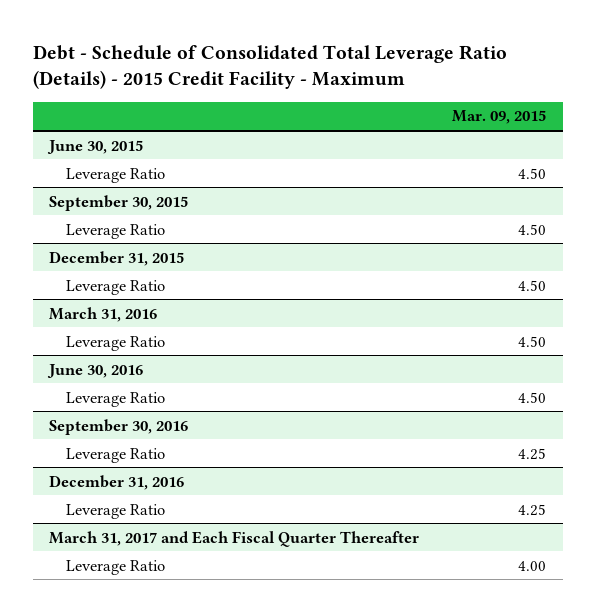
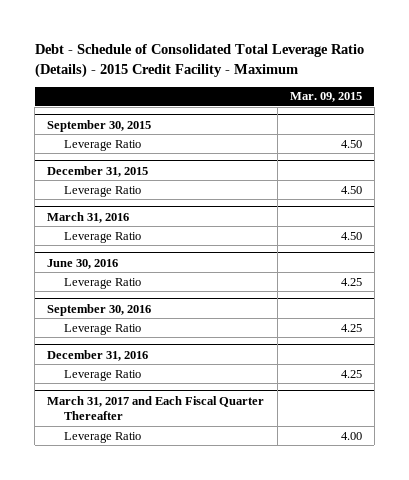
[47,139,144,154] June 30, 2015 -> none
[65,167,165,183] Leverage Ratio -> none
[518,391,547,403] 4.50 -> [340,277,362,286] 4.25

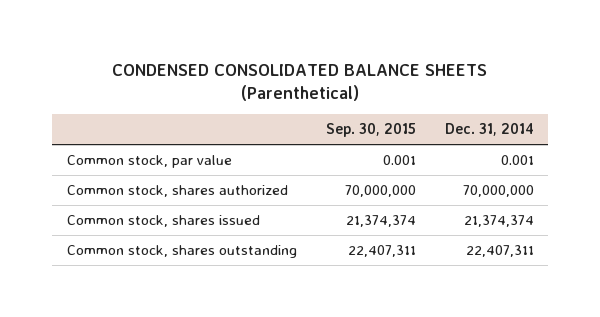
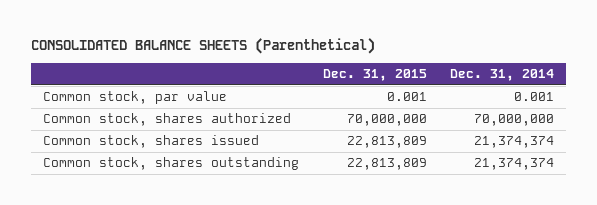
[112,63,488,102] CONDENSED CONSOLIDATED BALANCE SHEETS (Parenthetical) -> [31,38,376,55] CONSOLIDATED BALANCE SHEETS (Parenthetical)
[325,123,416,138] Sep. 30, 2015 -> none
none -> [322,68,427,81] Dec. 31, 2015
[465,245,534,258] 22,407,311 -> [474,158,555,171] 21,374,374

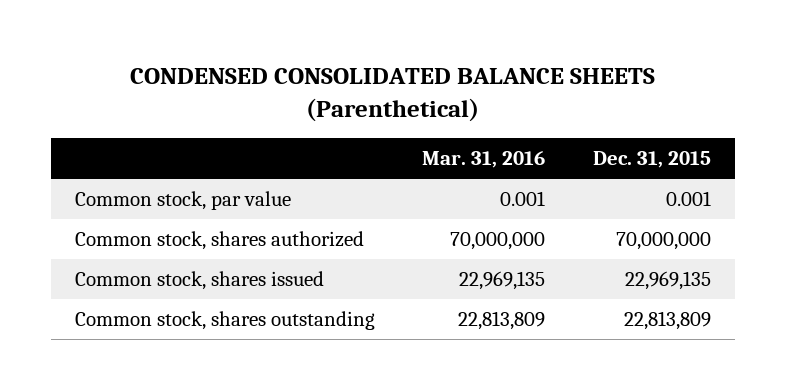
[31,38,376,55] CONSOLIDATED BALANCE SHEETS (Parenthetical) -> [129,67,655,122] CONDENSED CONSOLIDATED BALANCE SHEETS (Parenthetical)
[450,68,555,81] Dec. 31, 2014 -> none
none -> [422,151,546,169] Mar. 31, 2016
[346,136,427,149] 22,813,809 -> [625,271,712,291] 22,969,135

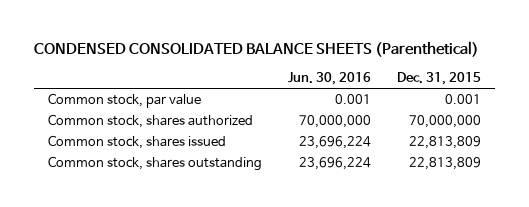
[422,151,546,169] Mar. 31, 2016 -> none
none -> [288,71,372,85] Jun. 30, 2016
[625,271,712,291] 22,969,135 -> [409,136,482,150] 22,813,809

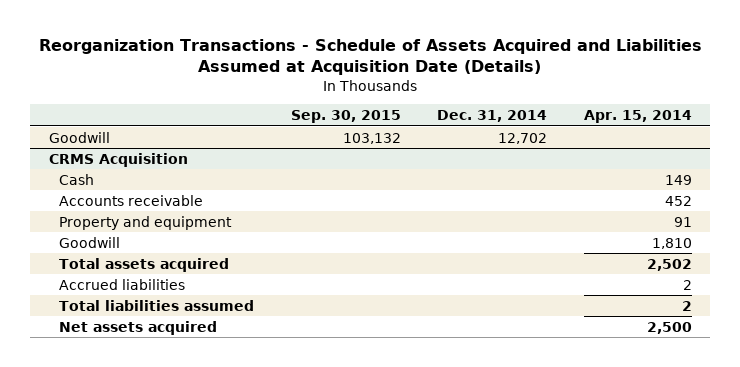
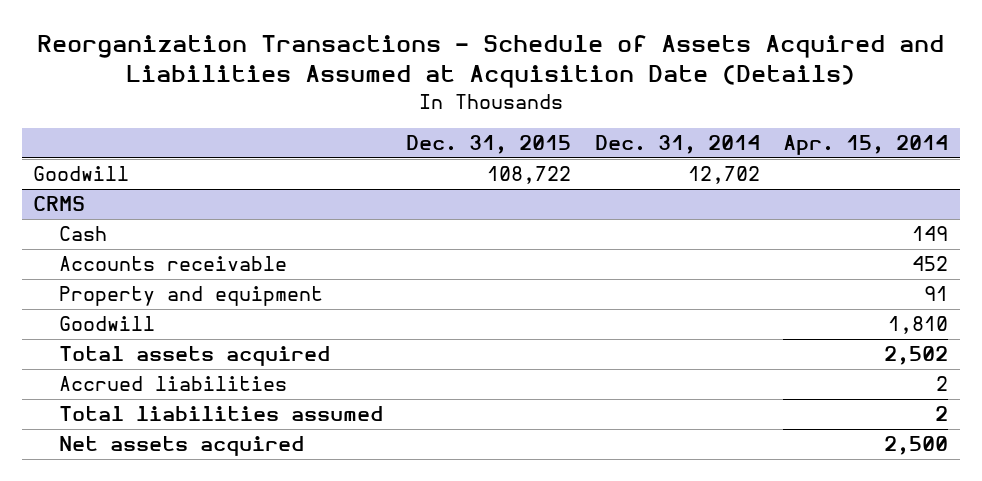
[290,109,401,123] Sep. 30, 2015 -> none
none -> [406,135,572,155] Dec. 31, 2015
[48,152,188,167] CRMS Acquisition -> [33,196,86,212] CRMS

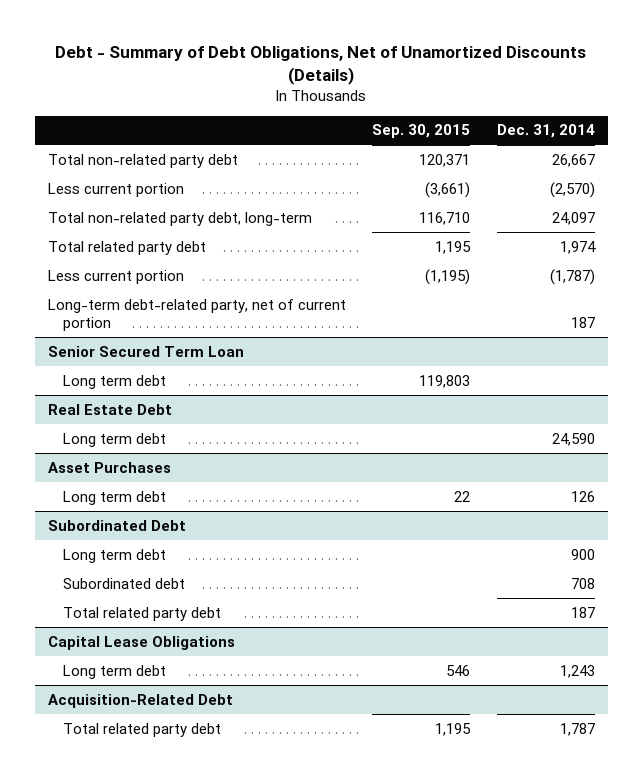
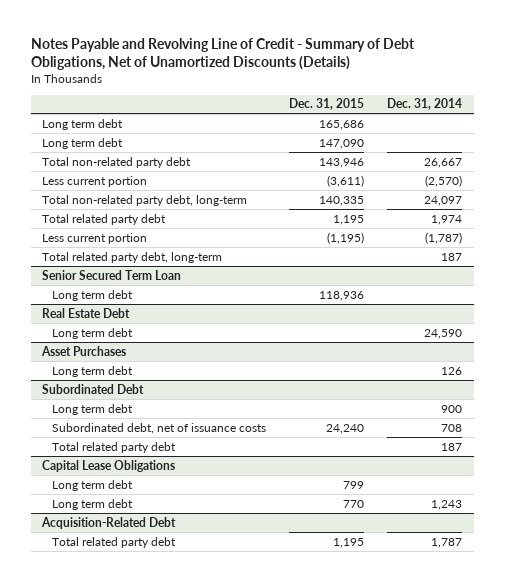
[55,45,587,85] Debt - Summary of Debt Obligations, Net of Unamortized Discounts (Details) -> [30,37,415,71] Notes Payable and Revolving Line of Credit - Summary of Debt Obligations, Net of Unamortized Discounts (Details)
[372,124,471,139] Sep. 30, 2015 -> none
none -> [288,98,364,111] Dec. 31, 2015
none -> [42,118,124,130] Long term debt
none -> [42,137,124,149] Long term debt
[48,298,347,332] Long-term debt-related party, net of current portion -> [42,251,223,263] Total related party debt, long-term
[62,577,185,589] Subordinated debt -> [51,422,266,434] Subordinated debt, net of issuance costs
none -> [51,479,133,491] Long term debt

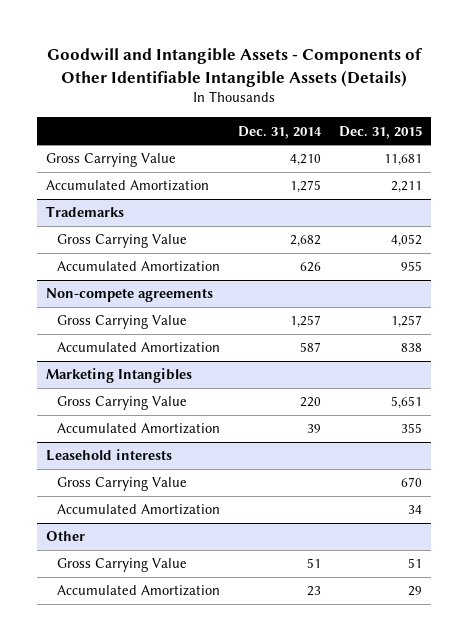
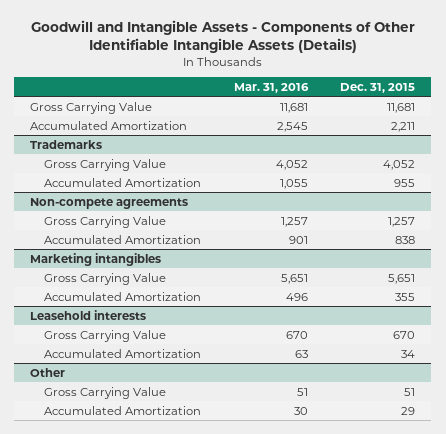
[238,125,323,139] Dec. 31, 2014 -> none
none -> [233,82,309,93] Mar. 31, 2016
[45,368,192,384] Marketing Intangibles -> [30,252,162,266] Marketing intangibles

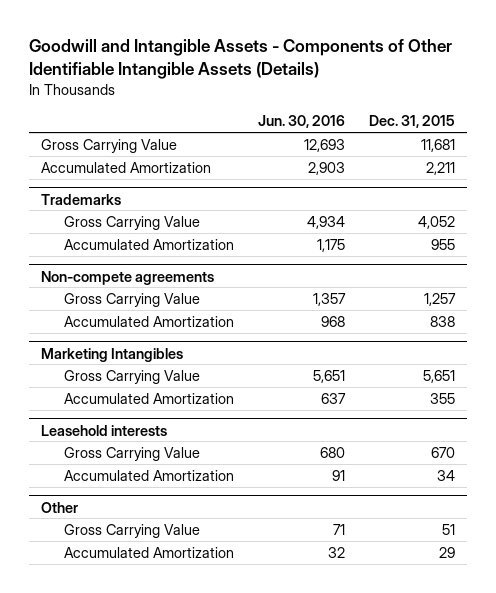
[233,82,309,93] Mar. 31, 2016 -> none
none -> [258,115,346,129] Jun. 30, 2016
[30,252,162,266] Marketing intangibles -> [41,347,184,362] Marketing Intangibles

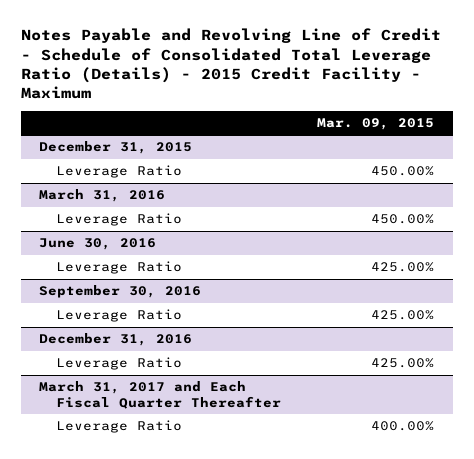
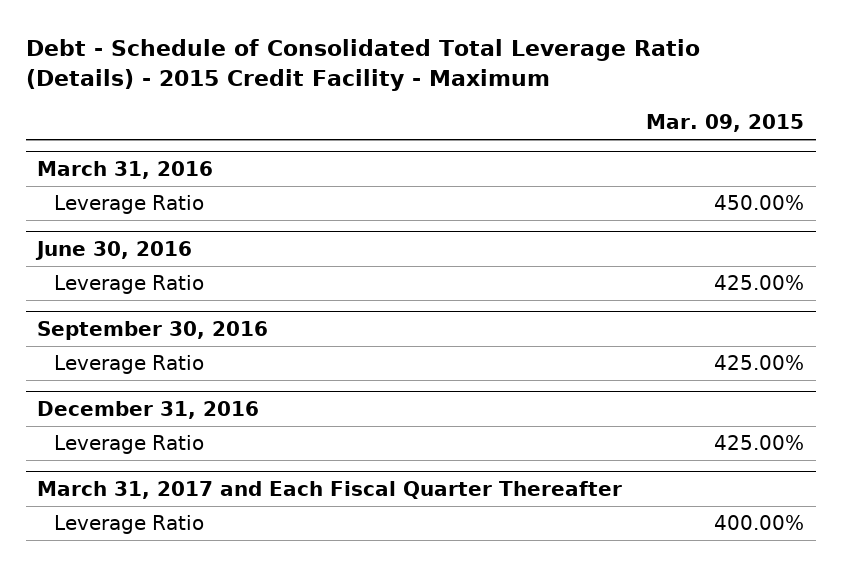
[21,28,442,100] Notes Payable and Revolving Line of Credit - Schedule of Consolidated Total Leverage Ratio (Details) - 2015 Credit Facility - Maximum -> [25,38,700,91] Debt - Schedule of Consolidated Total Leverage Ratio (Details) - 2015 Credit Facility - Maximum
[39,141,193,155] December 31, 2015 -> none
[55,165,182,179] Leverage Ratio -> none

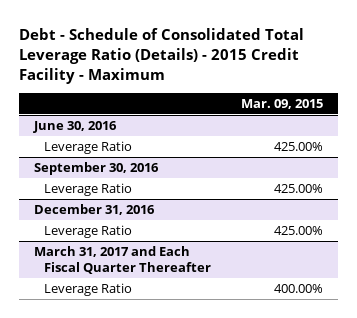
[37,160,214,179] March 31, 2016 -> none
[54,195,205,215] Leverage Ratio -> none

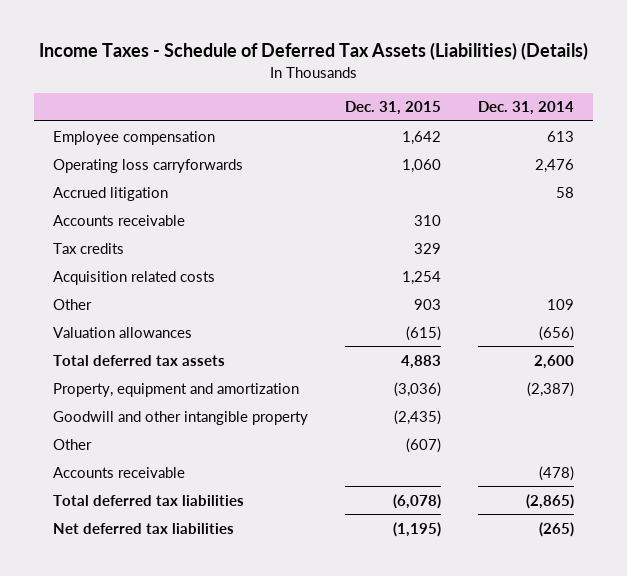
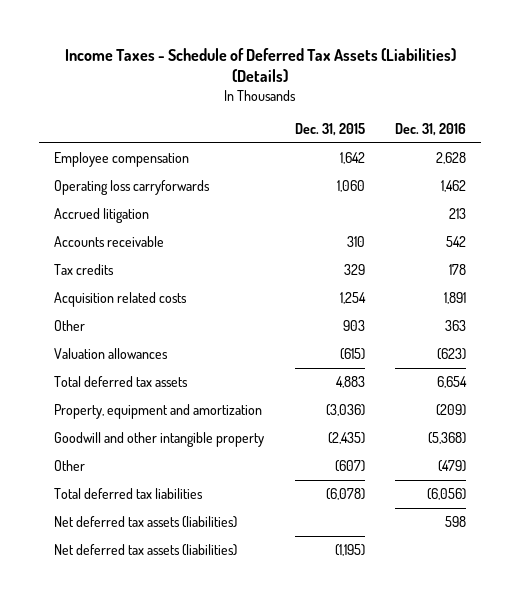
[478,101,575,116] Dec. 31, 2014 -> none
none -> [395,122,467,136] Dec. 31, 2016
[52,466,185,478] Accounts receivable -> none
none -> [54,516,238,529] Net deferred tax assets (liabilities)
[52,522,234,534] Net deferred tax liabilities -> [54,544,238,557] Net deferred tax assets (liabilities)

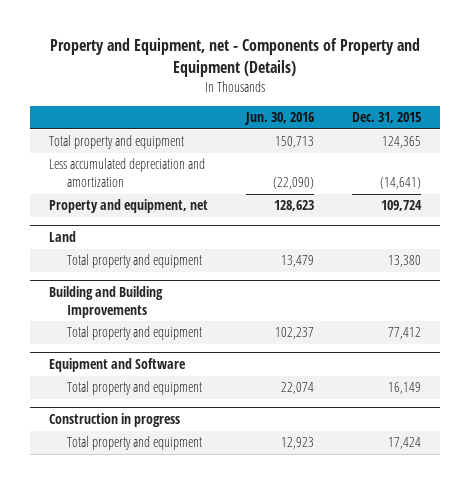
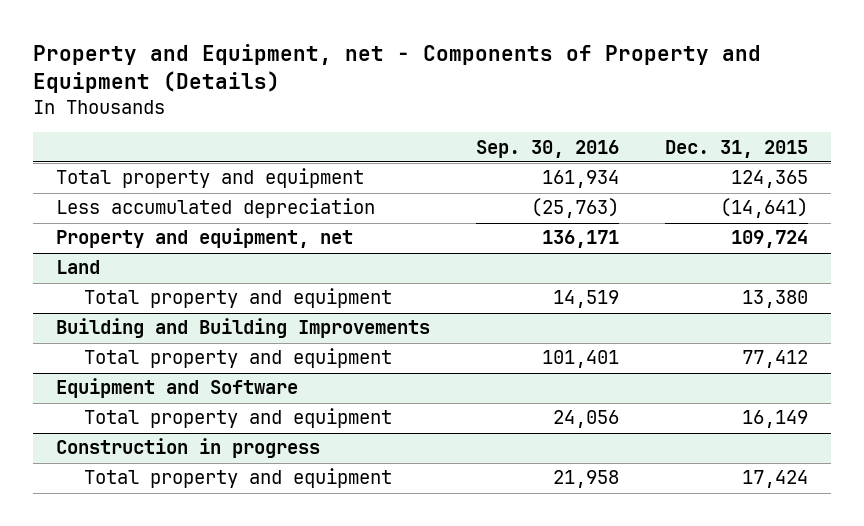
[243,112,314,126] Jun. 30, 2016 -> none
none -> [475,139,619,158] Sep. 30, 2016
[48,158,205,188] Less accumulated depreciation and amortization -> [55,198,375,219] Less accumulated depreciation

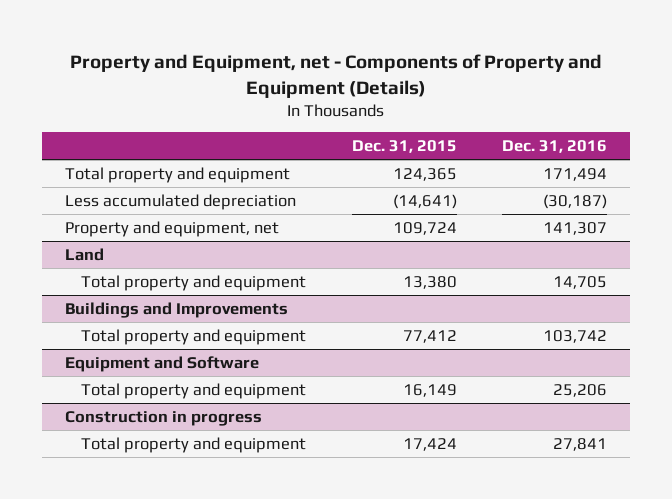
[475,139,619,158] Sep. 30, 2016 -> none
none -> [502,140,608,154] Dec. 31, 2016
[55,318,430,339] Building and Building Improvements -> [65,301,289,318] Buildings and Improvements

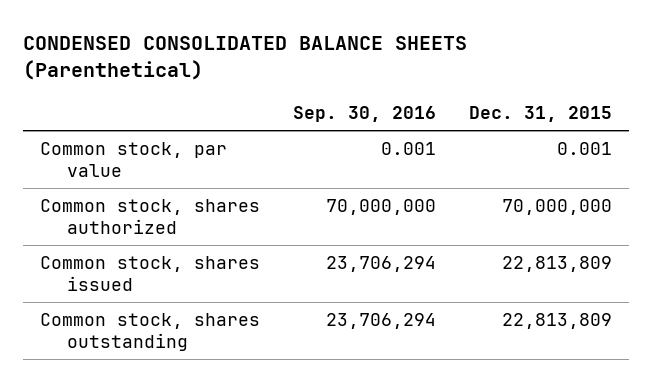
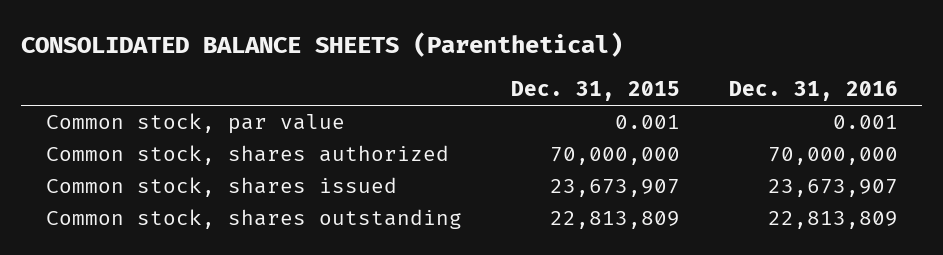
[22,36,467,81] CONDENSED CONSOLIDATED BALANCE SHEETS (Parenthetical) -> [20,31,623,57] CONSOLIDATED BALANCE SHEETS (Parenthetical)
[292,105,436,122] Sep. 30, 2016 -> none
none -> [728,81,898,102] Dec. 31, 2016
[502,256,613,273] 22,813,809 -> [549,179,680,198] 23,673,907

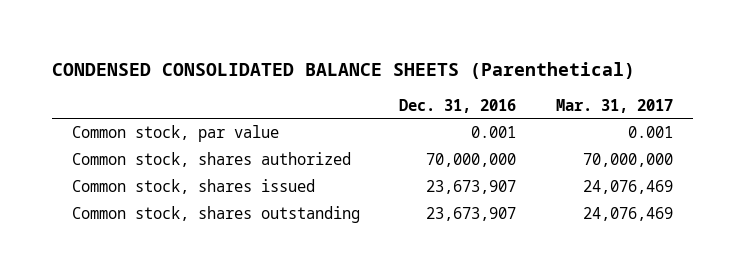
[20,31,623,57] CONSOLIDATED BALANCE SHEETS (Parenthetical) -> [51,62,635,80] CONDENSED CONSOLIDATED BALANCE SHEETS (Parenthetical)
[510,81,680,102] Dec. 31, 2015 -> none
none -> [556,98,674,113] Mar. 31, 2017
[767,211,898,230] 22,813,809 -> [426,206,517,221] 23,673,907

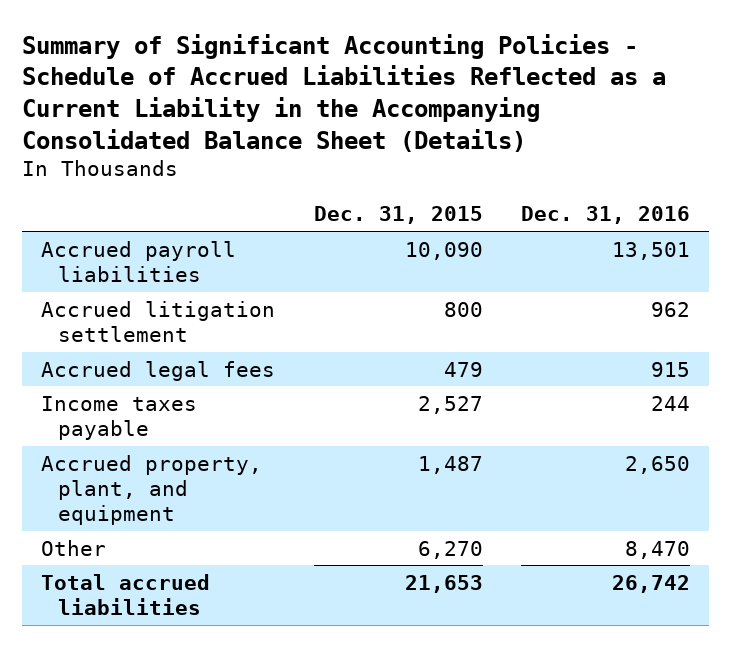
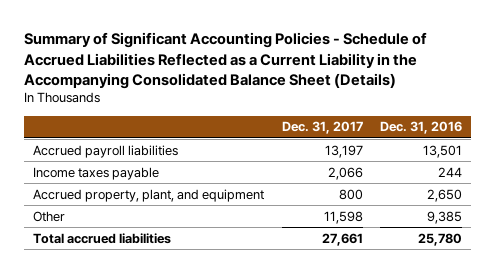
[313,206,483,225] Dec. 31, 2015 -> none
none -> [281,121,363,135] Dec. 31, 2017
[41,300,276,342] Accrued litigation settlement -> none
[41,360,276,381] Accrued legal fees -> none
[625,540,691,559] 8,470 -> [427,210,463,224] 9,385
[612,574,691,593] 26,742 -> [418,232,463,246] 25,780

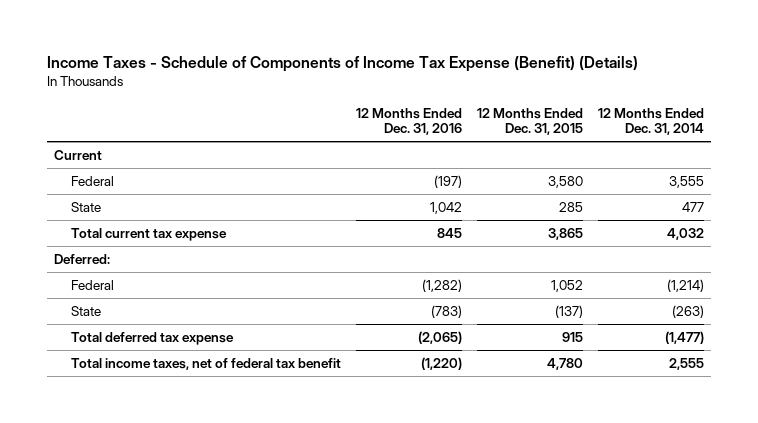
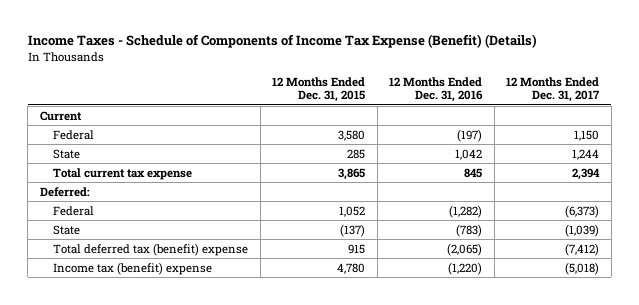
[597,107,704,136] 12 Months Ended Dec. 31, 2014 -> none
none -> [506,76,601,103] 12 Months Ended Dec. 31, 2017
[70,331,234,345] Total deferred tax expense -> [53,242,249,256] Total deferred tax (benefit) expense
[70,357,341,370] Total income taxes, net of federal tax benefit -> [53,261,213,275] Income tax (benefit) expense

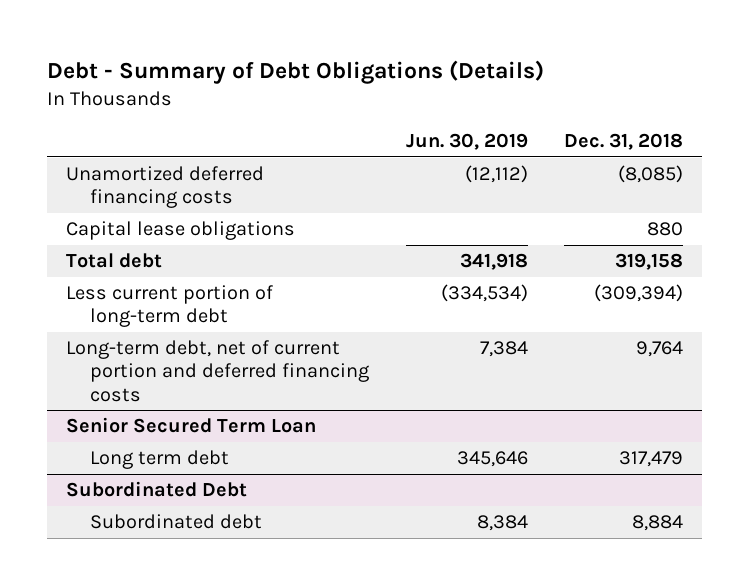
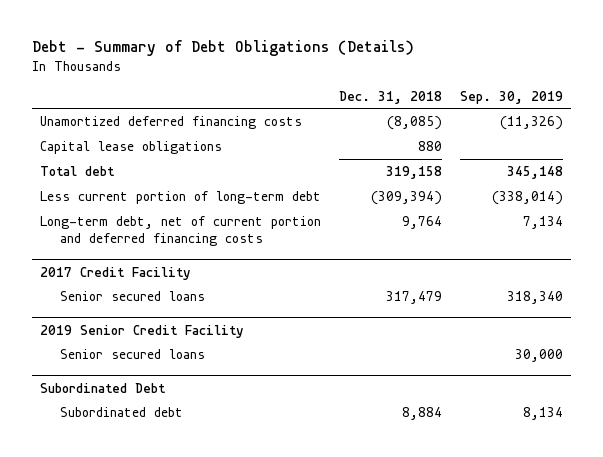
[405,132,528,150] Jun. 30, 2019 -> none
none -> [459,90,563,104] Sep. 30, 2019
[65,417,316,434] Senior Secured Term Loan -> none
none -> [40,266,192,280] 2017 Credit Facility
[90,450,230,470] Long term debt -> [59,290,205,301] Senior secured loans
none -> [40,324,245,338] 2019 Senior Credit Facility
none -> [59,348,205,359] Senior secured loans

